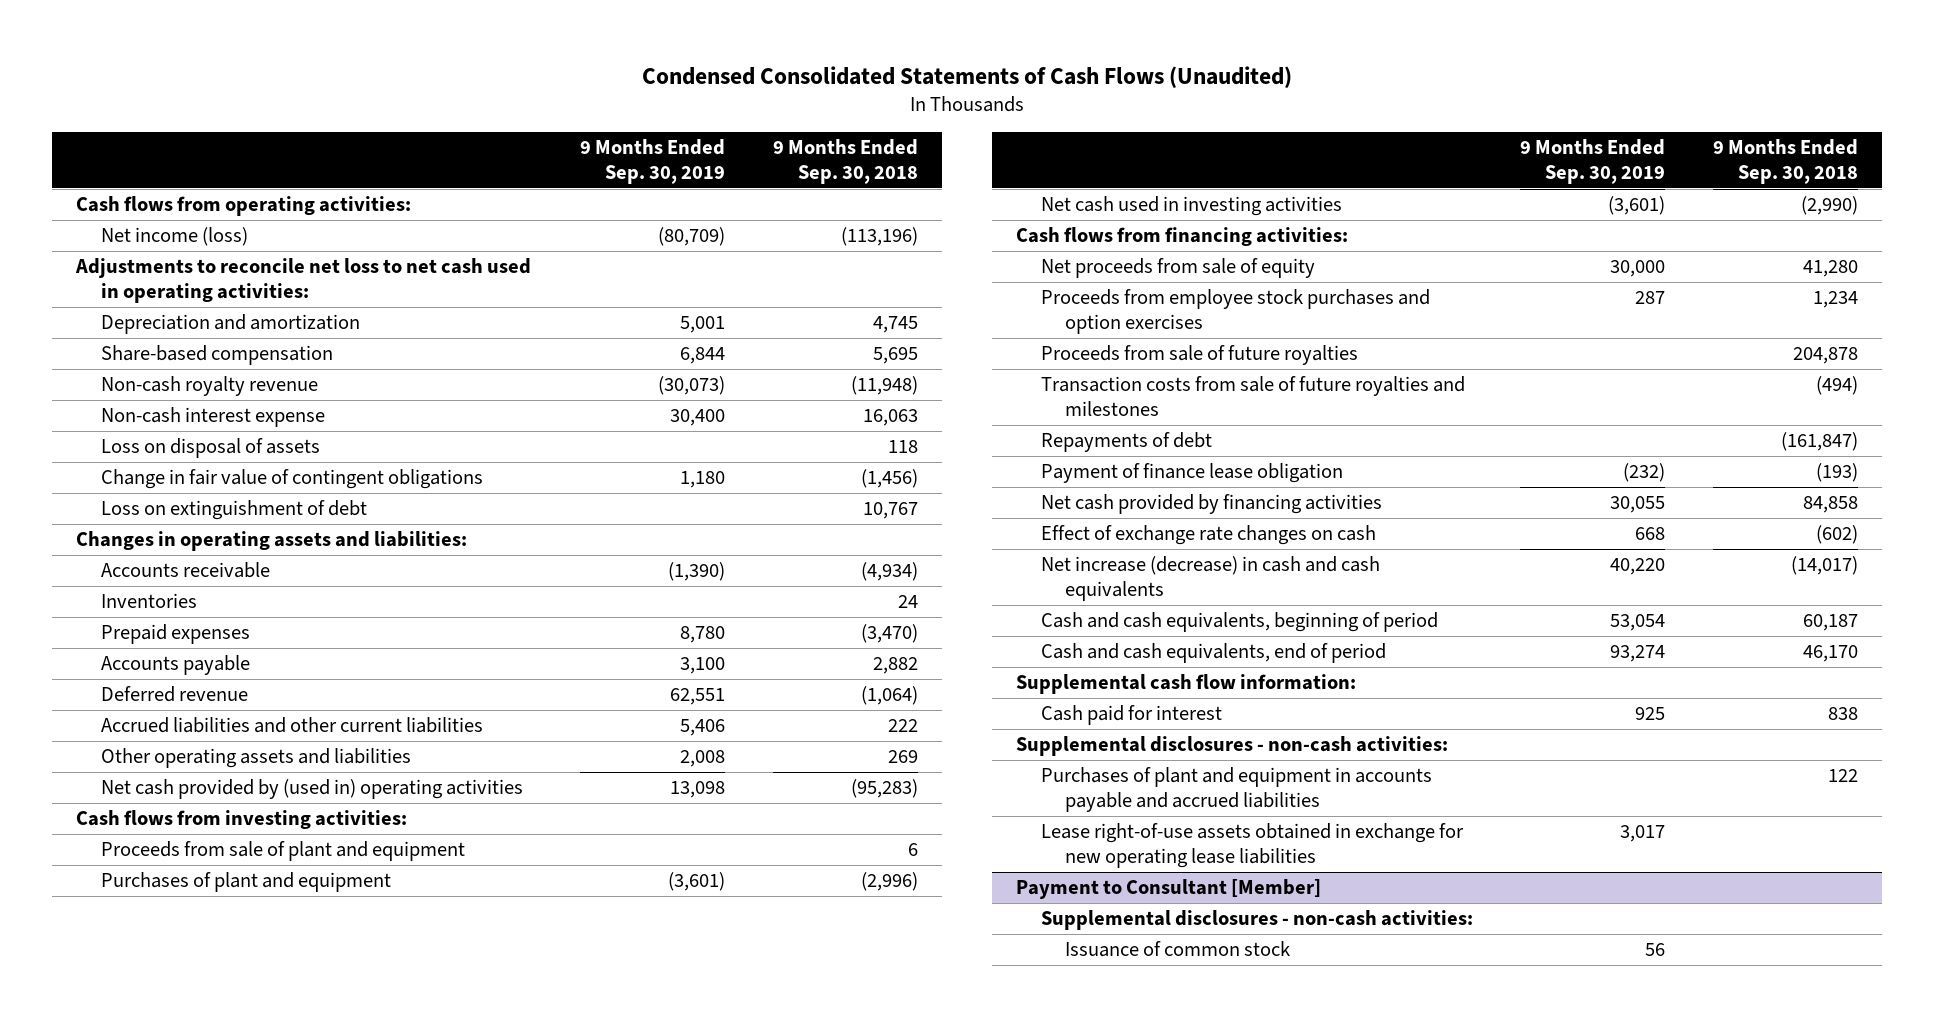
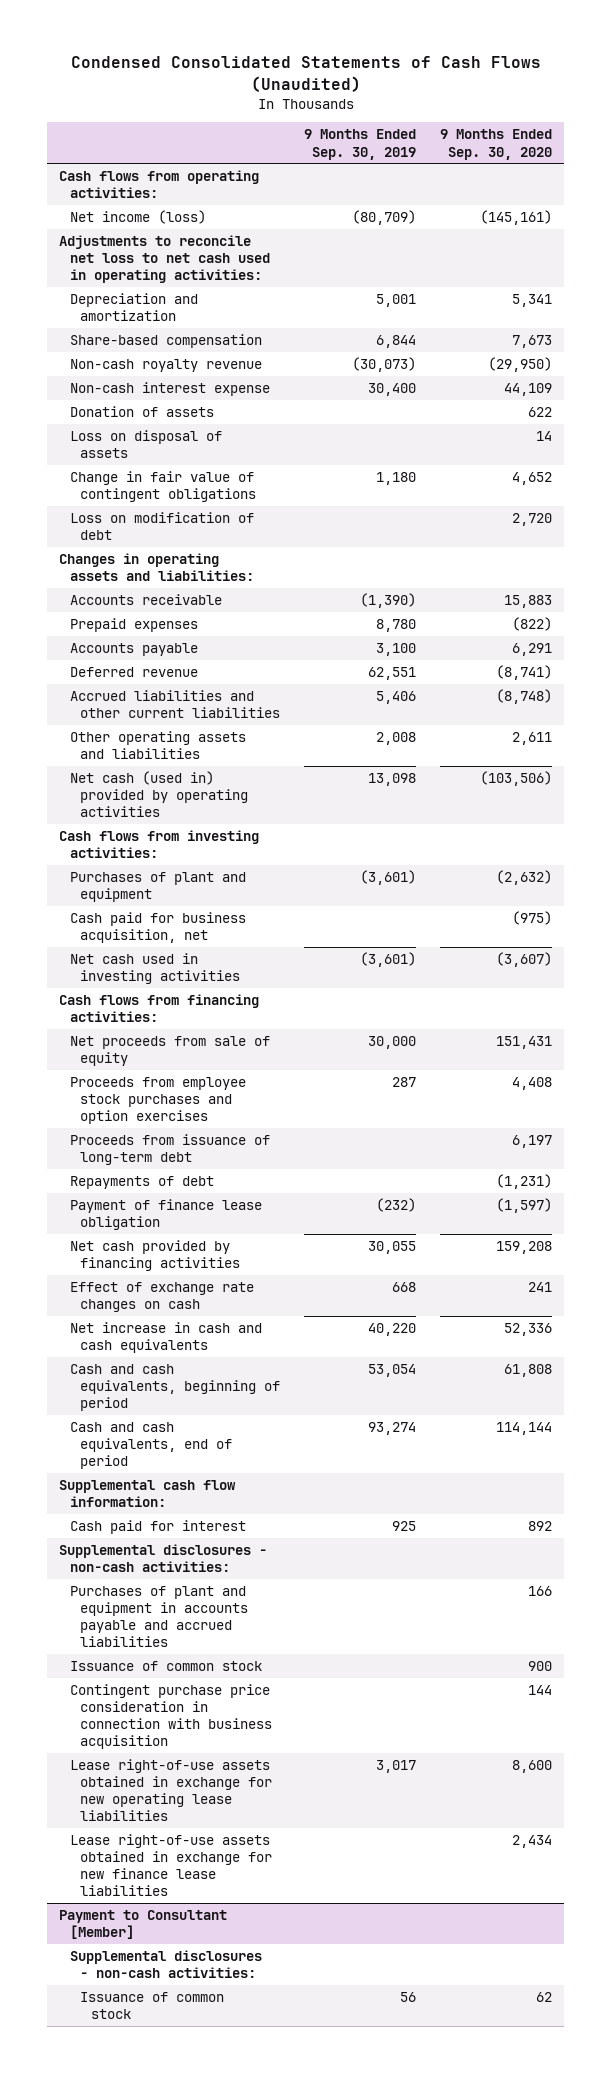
[772,138,918,184] 9 Months Ended Sep. 30, 2018 -> none
none -> [440,129,553,160] 9 Months Ended Sep. 30, 2020
none -> [69,405,214,417] Donation of assets
[100,500,367,521] Loss on extinguishment of debt -> [69,511,254,541] Loss on modification of debt
[100,593,197,609] Inventories -> none
[100,779,523,800] Net cash provided by (used in) operating activities -> [69,770,249,818] Net cash (used in) provided by operating activities
[100,841,465,862] Proceeds from sale of plant and equipment -> none
none -> [69,911,246,944] Cash paid for business acquisition, net
[1040,345,1358,366] Proceeds from sale of future royalties -> none
[1040,376,1465,417] Transaction costs from sale of future royalties and milestones -> none
none -> [69,1133,270,1166] Proceeds from issuance of long-term debt
[1040,556,1380,602] Net increase (decrease) in cash and cash equivalents -> [69,1321,262,1354] Net increase in cash and cash equivalents
none -> [69,1660,262,1671] Issuance of common stock
none -> [69,1683,273,1750] Contingent purchase price consideration in connection with business acquisition
none -> [69,1833,273,1897] Lease right-of-use assets obtained in exchange for new finance lease liabilities

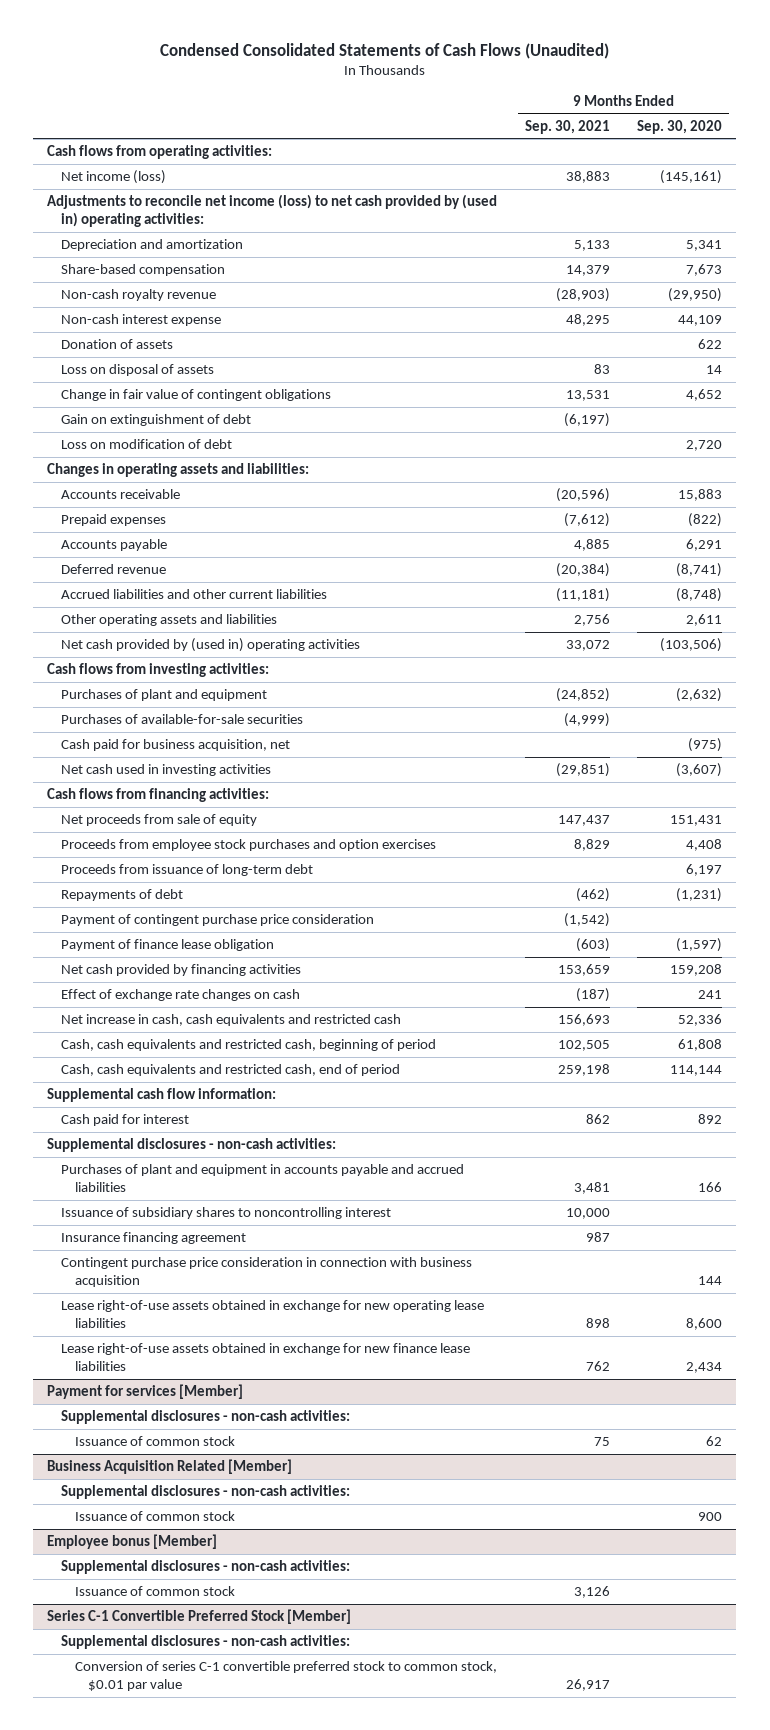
[304,129,417,160] 9 Months Ended Sep. 30, 2019 -> none
none -> [524,119,610,134] Sep. 30, 2021
[58,234,270,284] Adjustments to reconcile net loss to net cash used in operating activities: -> [47,193,498,227] Adjustments to reconcile net income (loss) to net cash provided by (used in) operating activities:
none -> [60,413,251,426] Gain on extinguishment of debt
[69,770,249,818] Net cash (used in) provided by operating activities -> [60,637,360,652] Net cash provided by (used in) operating activities
none -> [60,713,303,724] Purchases of available-for-sale securities
none -> [60,913,374,926] Payment of contingent purchase price consideration
[69,1321,262,1354] Net increase in cash and cash equivalents -> [60,1013,401,1026] Net increase in cash, cash equivalents and restricted cash
[69,1363,281,1412] Cash and cash equivalents, beginning of period -> [60,1038,436,1051] Cash, cash equivalents and restricted cash, beginning of period
[69,1421,233,1470] Cash and cash equivalents, end of period -> [60,1063,400,1076] Cash, cash equivalents and restricted cash, end of period
[69,1660,262,1671] Issuance of common stock -> none
none -> [60,1206,391,1219] Issuance of subsidiary shares to noncontrolling interest
none -> [60,1231,246,1244] Insurance financing agreement
[58,1909,227,1940] Payment to Consultant [Member] -> none
none -> [47,1383,244,1399] Payment for services [Member]
none -> [47,1458,293,1474] Business Acquisition Related [Member]
none -> [60,1484,350,1499] Supplemental disclosures - non-cash activities:
none -> [74,1510,235,1521] Issuance of common stock
none -> [47,1533,218,1549] Employee bonus [Member]
none -> [60,1559,350,1574] Supplemental disclosures - non-cash activities:
none -> [74,1585,235,1596] Issuance of common stock
none -> [47,1608,352,1624] Series C-1 Convertible Preferred Stock [Member]
none -> [60,1634,350,1649] Supplemental disclosures - non-cash activities:
none -> [74,1660,497,1691] Conversion of series C-1 convertible preferred stock to common stock, $0.01 par value

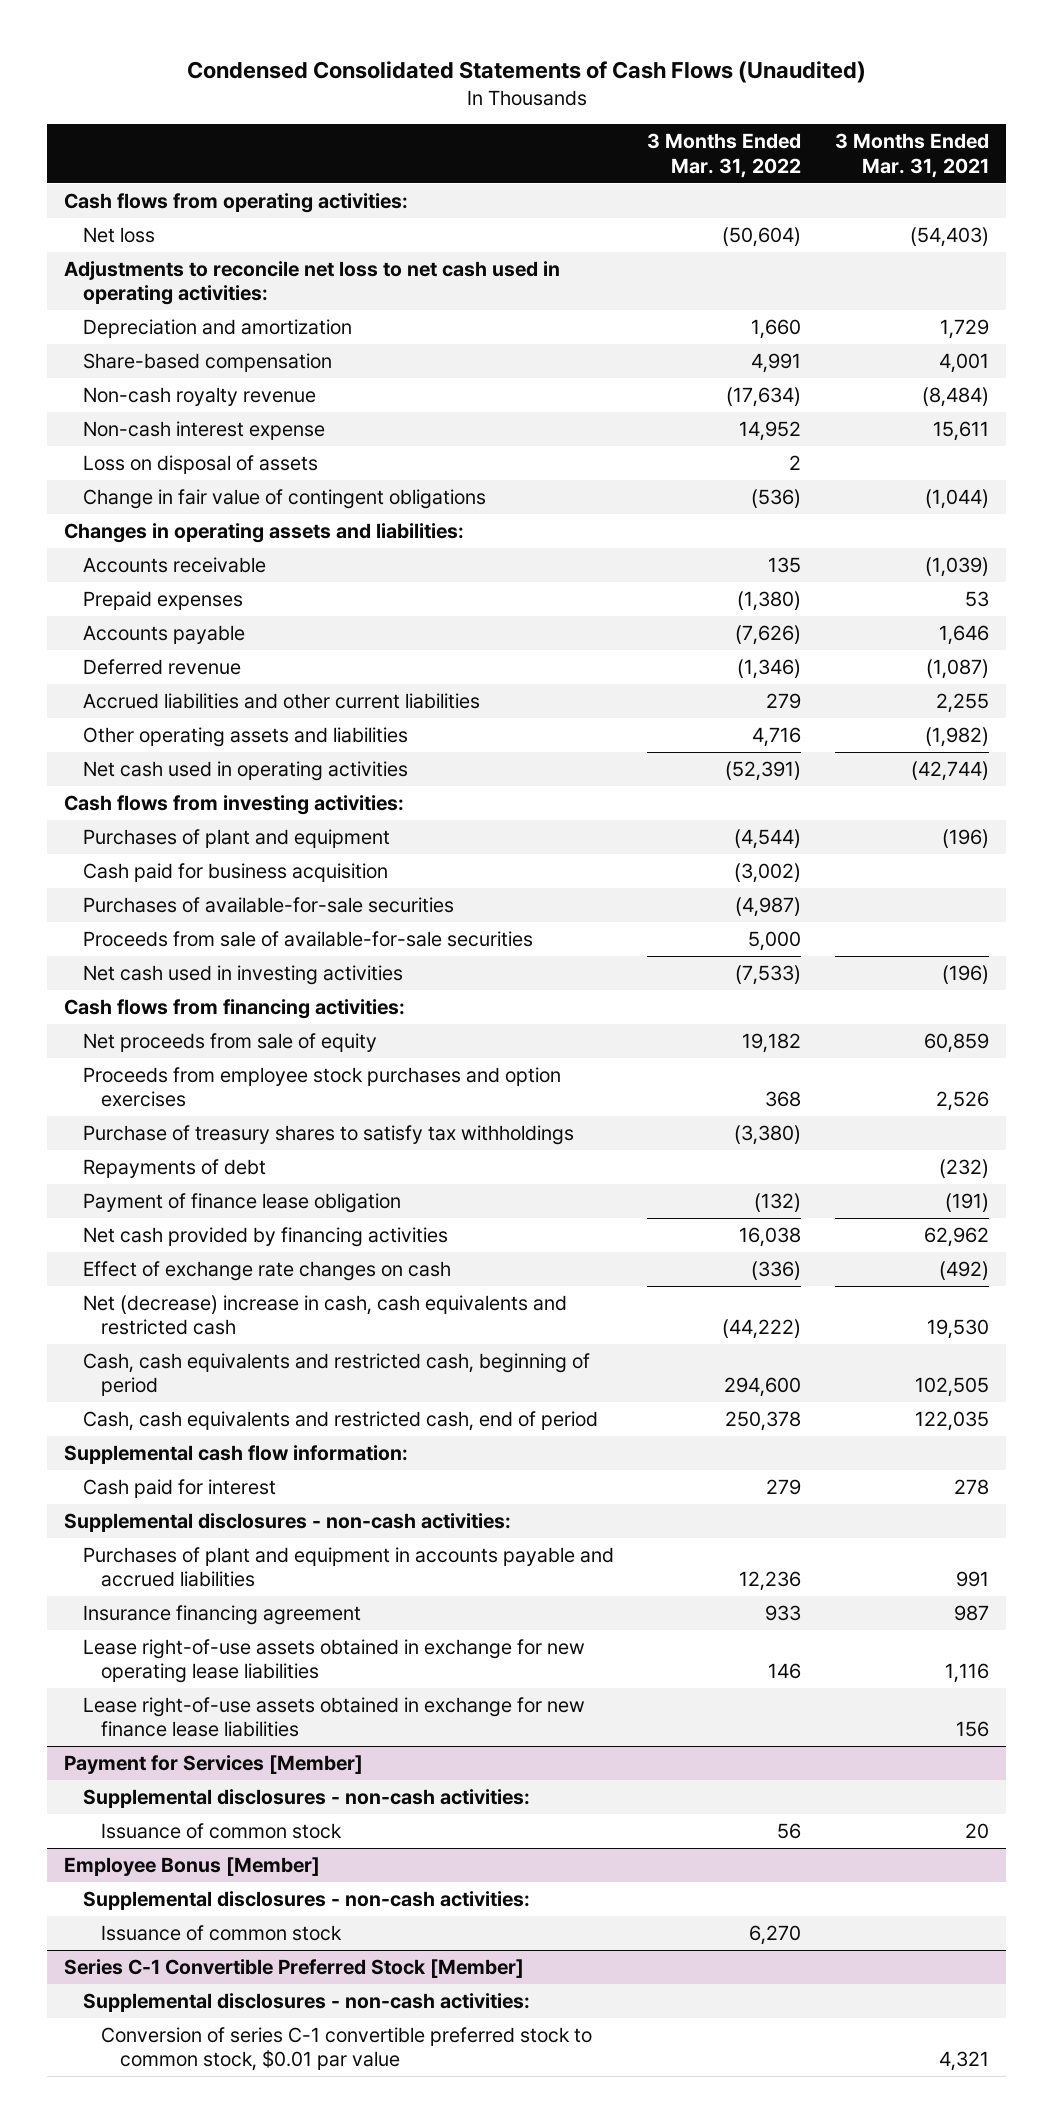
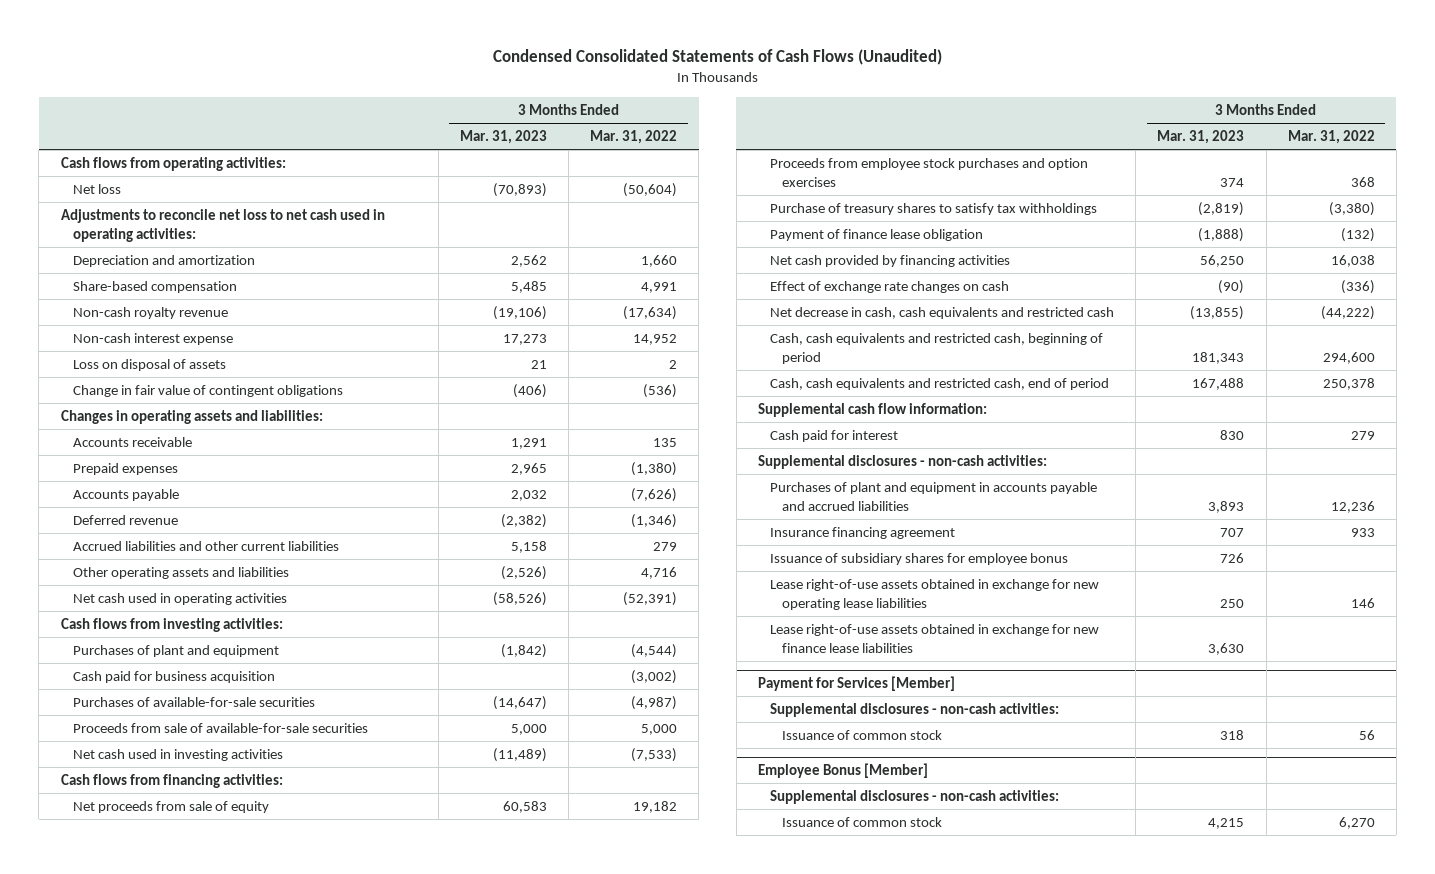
[834,133,989,178] 3 Months Ended Mar. 31, 2021 -> none
none -> [460,129,548,144] Mar. 31, 2023
[82,1158,266,1178] Repayments of debt -> none
[82,1294,567,1336] Net (decrease) increase in cash, cash equivalents and restricted cash -> [770,306,1115,319] Net decrease in cash, cash equivalents and restricted cash
none -> [770,552,1069,565] Issuance of subsidiary shares for employee bonus
[64,1958,525,1978] Series C-1 Convertible Preferred Stock [Member] -> none
[82,1992,530,2012] Supplemental disclosures - non-cash activities: -> none
[101,2026,593,2072] Conversion of series C-1 convertible preferred stock to common stock, $0.01 par value -> none

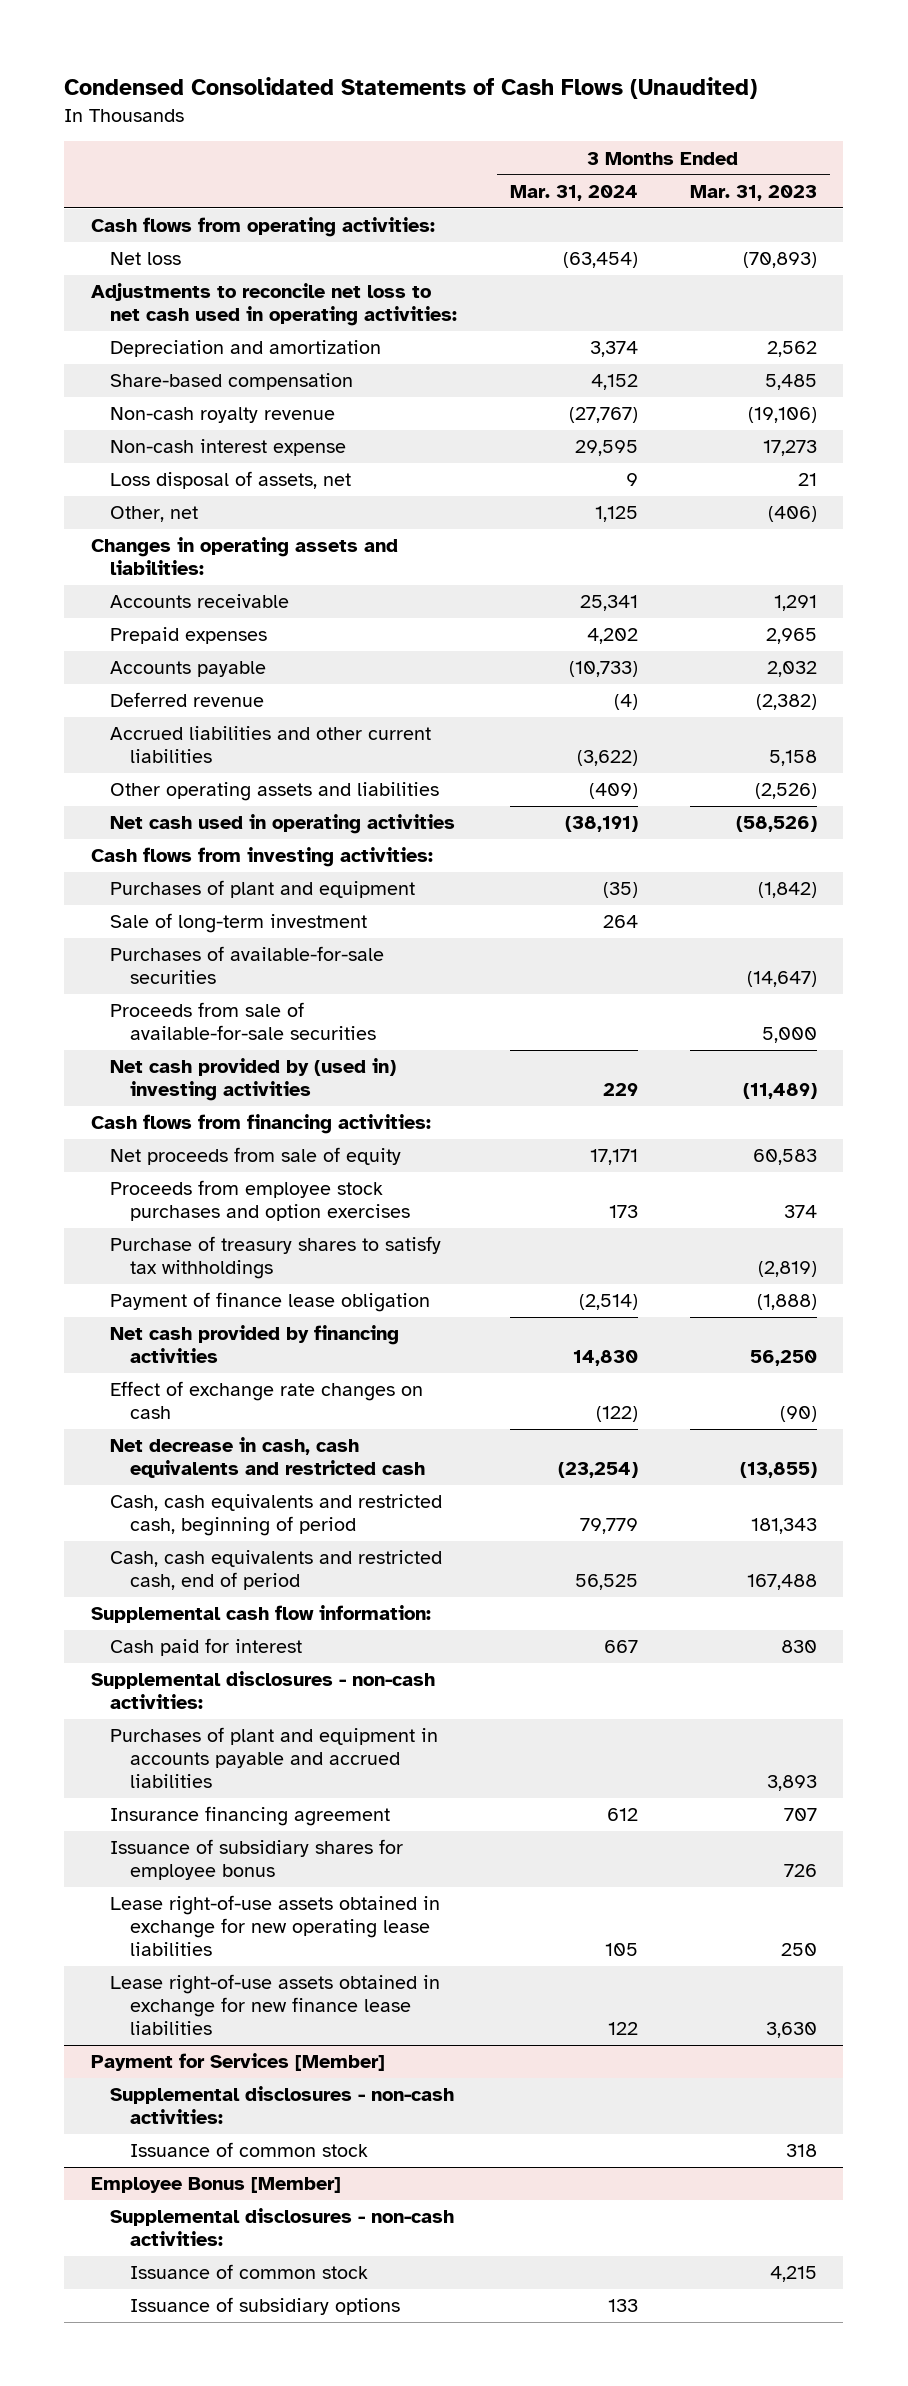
[590,129,678,144] Mar. 31, 2022 -> none
none -> [509,184,638,201] Mar. 31, 2024
[72,384,343,397] Change in fair value of contingent obligations -> none
[72,358,226,371] Loss on disposal of assets -> [110,471,352,490] Loss disposal of assets, net
none -> [110,506,199,523] Other, net
[72,670,275,683] Cash paid for business acquisition -> none
none -> [110,913,368,934] Sale of long-term investment
[72,748,283,761] Net cash used in investing activities -> [110,1058,397,1102] Net cash provided by (used in) investing activities
none -> [129,2297,400,2316] Issuance of subsidiary options

